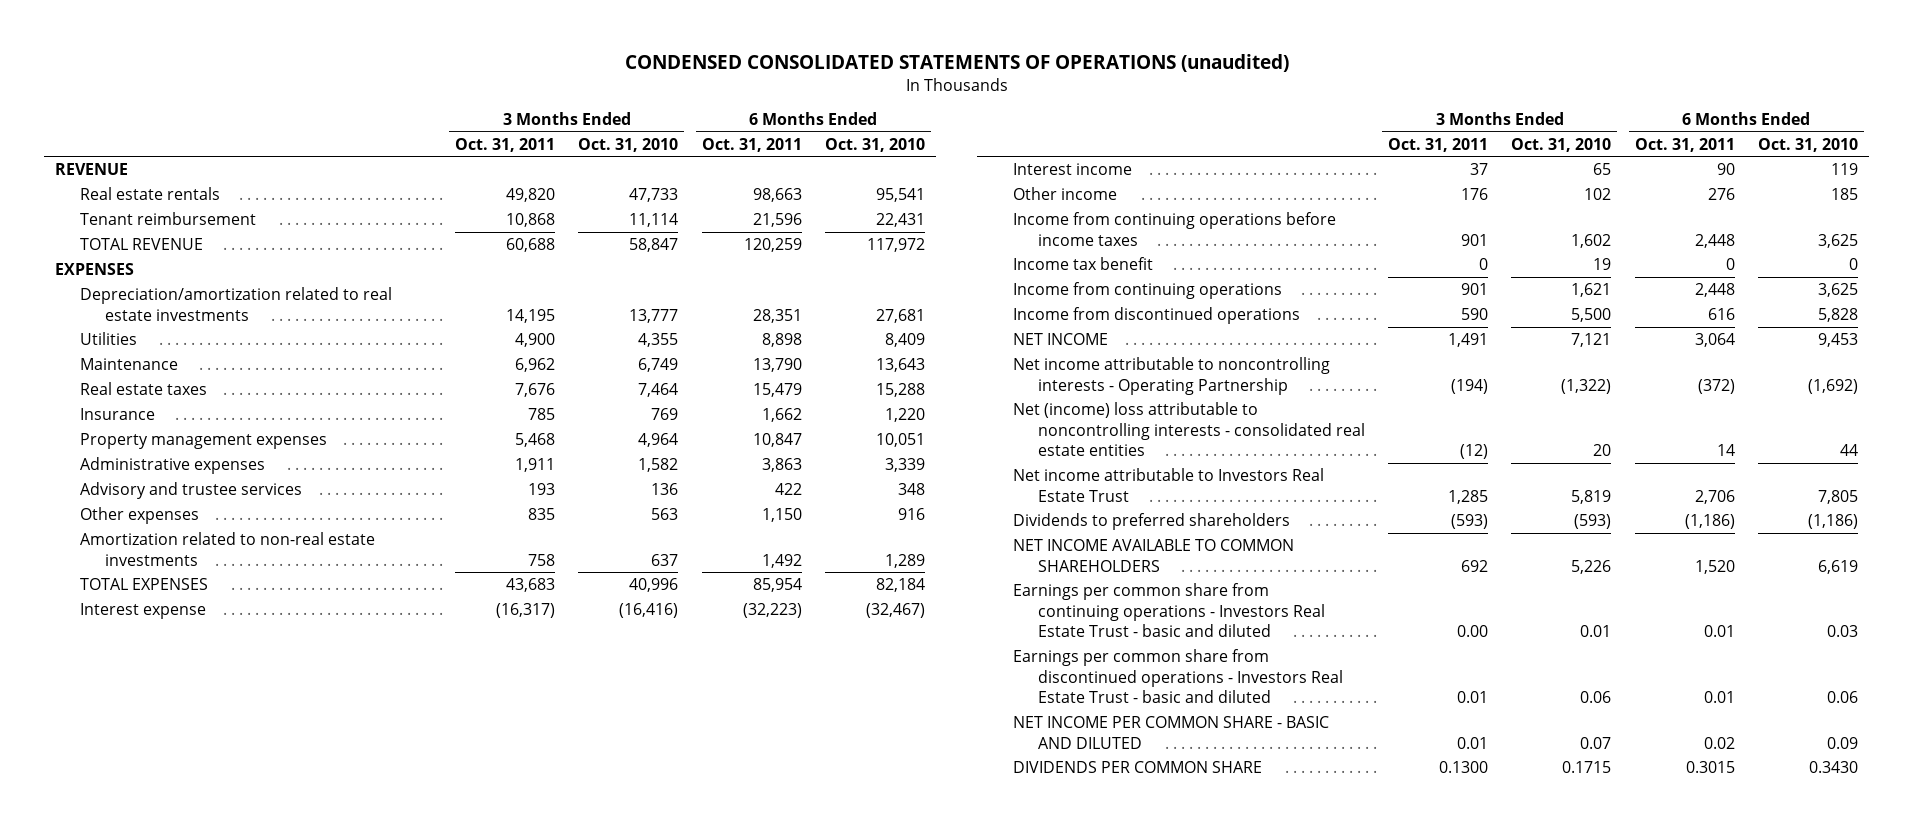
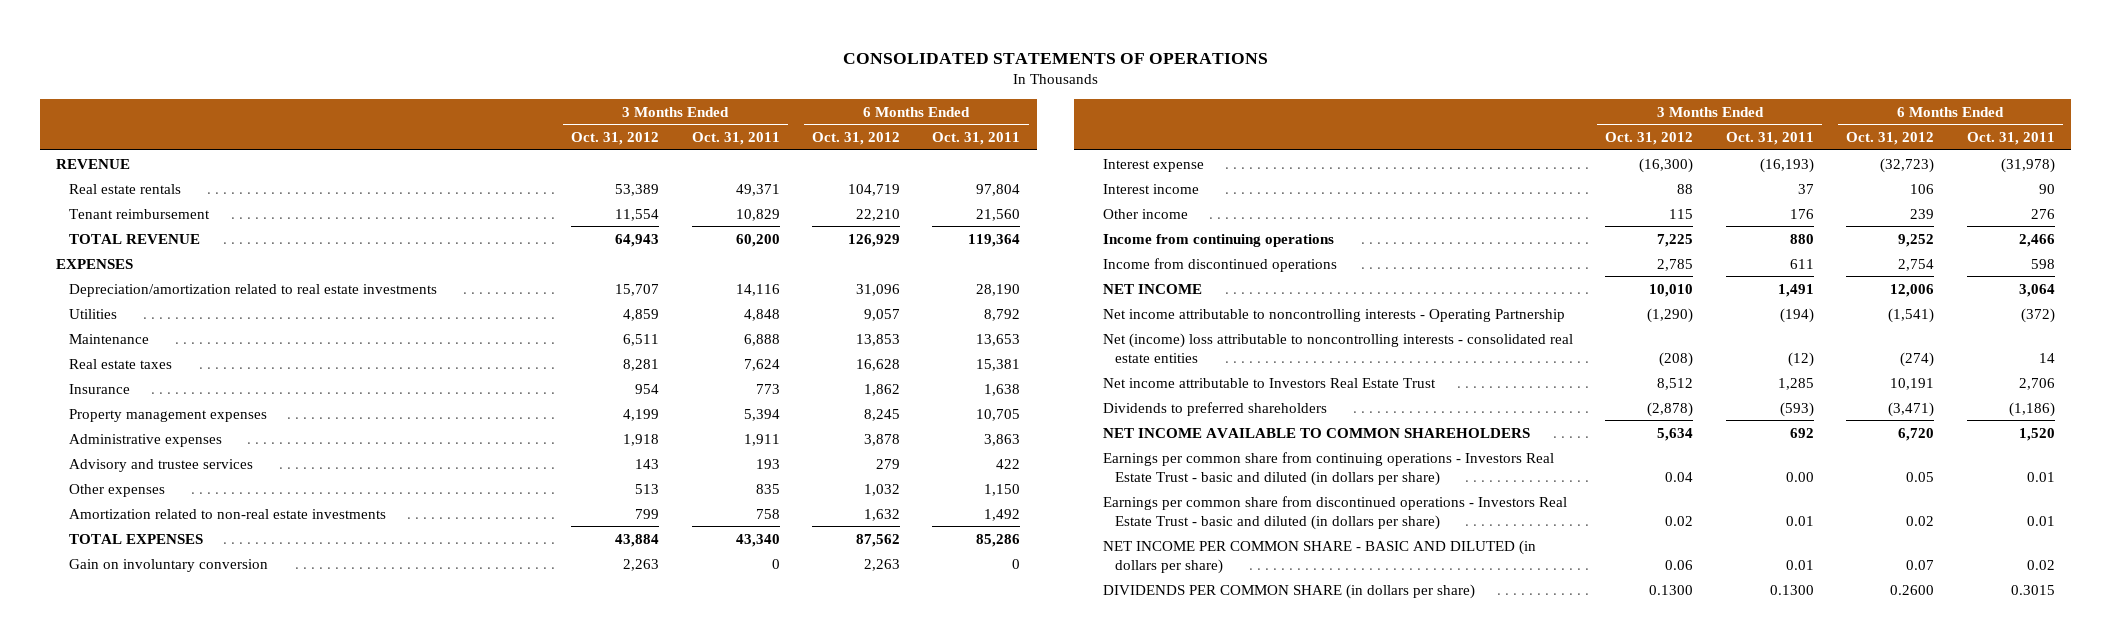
[624,53,1289,72] CONDENSED CONSOLIDATED STATEMENTS OF OPERATIONS (unaudited) -> [842,52,1268,64] CONSOLIDATED STATEMENTS OF OPERATIONS
[578,137,679,152] Oct. 31, 2010 -> none
[824,137,925,152] Oct. 31, 2010 -> none
none -> [571,132,660,146] Oct. 31, 2012
none -> [812,132,901,146] Oct. 31, 2012
[506,188,556,203] 49,820 -> [735,183,780,196] 49,371
[752,188,802,203] 98,663 -> [976,183,1021,196] 97,804
[506,213,556,228] 10,868 -> [735,208,780,221] 10,829
[752,213,802,228] 21,596 -> [976,208,1021,221] 21,560
[506,238,556,253] 60,688 -> [735,233,780,247] 60,200
[743,238,802,253] 120,259 -> [968,233,1021,247] 119,364
[506,308,556,323] 14,195 -> [735,283,780,296] 14,116
[752,308,802,323] 28,351 -> [976,283,1021,296] 28,190
[515,333,556,348] 4,900 -> [743,308,780,321] 4,848
[761,333,802,348] 8,898 -> [984,308,1021,321] 8,792
[515,358,556,373] 6,962 -> [743,333,780,346] 6,888
[752,358,802,373] 13,790 -> [976,333,1021,346] 13,653
[515,383,556,398] 7,676 -> [743,358,780,371] 7,624
[752,383,802,398] 15,479 -> [976,358,1021,371] 15,381
[528,408,556,421] 785 -> [755,383,780,394] 773
[761,408,802,423] 1,662 -> [984,383,1021,396] 1,638
[515,433,556,448] 5,468 -> [743,408,780,421] 5,394
[752,433,802,448] 10,847 -> [976,408,1021,421] 10,705
[506,578,556,593] 43,683 -> [735,533,780,547] 43,340
[752,578,802,593] 85,954 -> [976,533,1021,547] 85,286
none -> [68,558,268,572] Gain on involuntary conversion
[496,603,556,619] (16,317) -> [1759,157,1814,173] (16,193)
[742,603,802,619] (32,223) -> [2000,157,2055,173] (31,978)
[1013,212,1337,246] Income from continuing operations before income taxes -> none
[1013,257,1154,271] Income tax benefit -> none
[1461,283,1489,296] 901 -> [1789,233,1814,244] 880
[1694,283,1735,298] 2,448 -> [2018,233,2055,247] 2,466
[1461,308,1489,321] 590 -> [1789,258,1814,269] 611
[1707,308,1735,321] 616 -> [2030,258,2055,269] 598
[1013,583,1325,638] Earnings per common share from continuing operations - Investors Real Estate Trust - basic and diluted -> [1102,451,1554,486] Earnings per common share from continuing operations - Investors Real Estate Trust - basic and diluted (in dollars per share)
[1013,649,1343,704] Earnings per common share from discontinued operations - Investors Real Estate Trust - basic and diluted -> [1102,495,1567,530] Earnings per common share from discontinued operations - Investors Real Estate Trust - basic and diluted (in dollars per share)
[1013,716,1330,749] NET INCOME PER COMMON SHARE - BASIC AND DILUTED -> [1102,539,1536,574] NET INCOME PER COMMON SHARE - BASIC AND DILUTED (in dollars per share)
[1013,761,1263,774] DIVIDENDS PER COMMON SHARE -> [1102,583,1475,599] DIVIDENDS PER COMMON SHARE (in dollars per share)

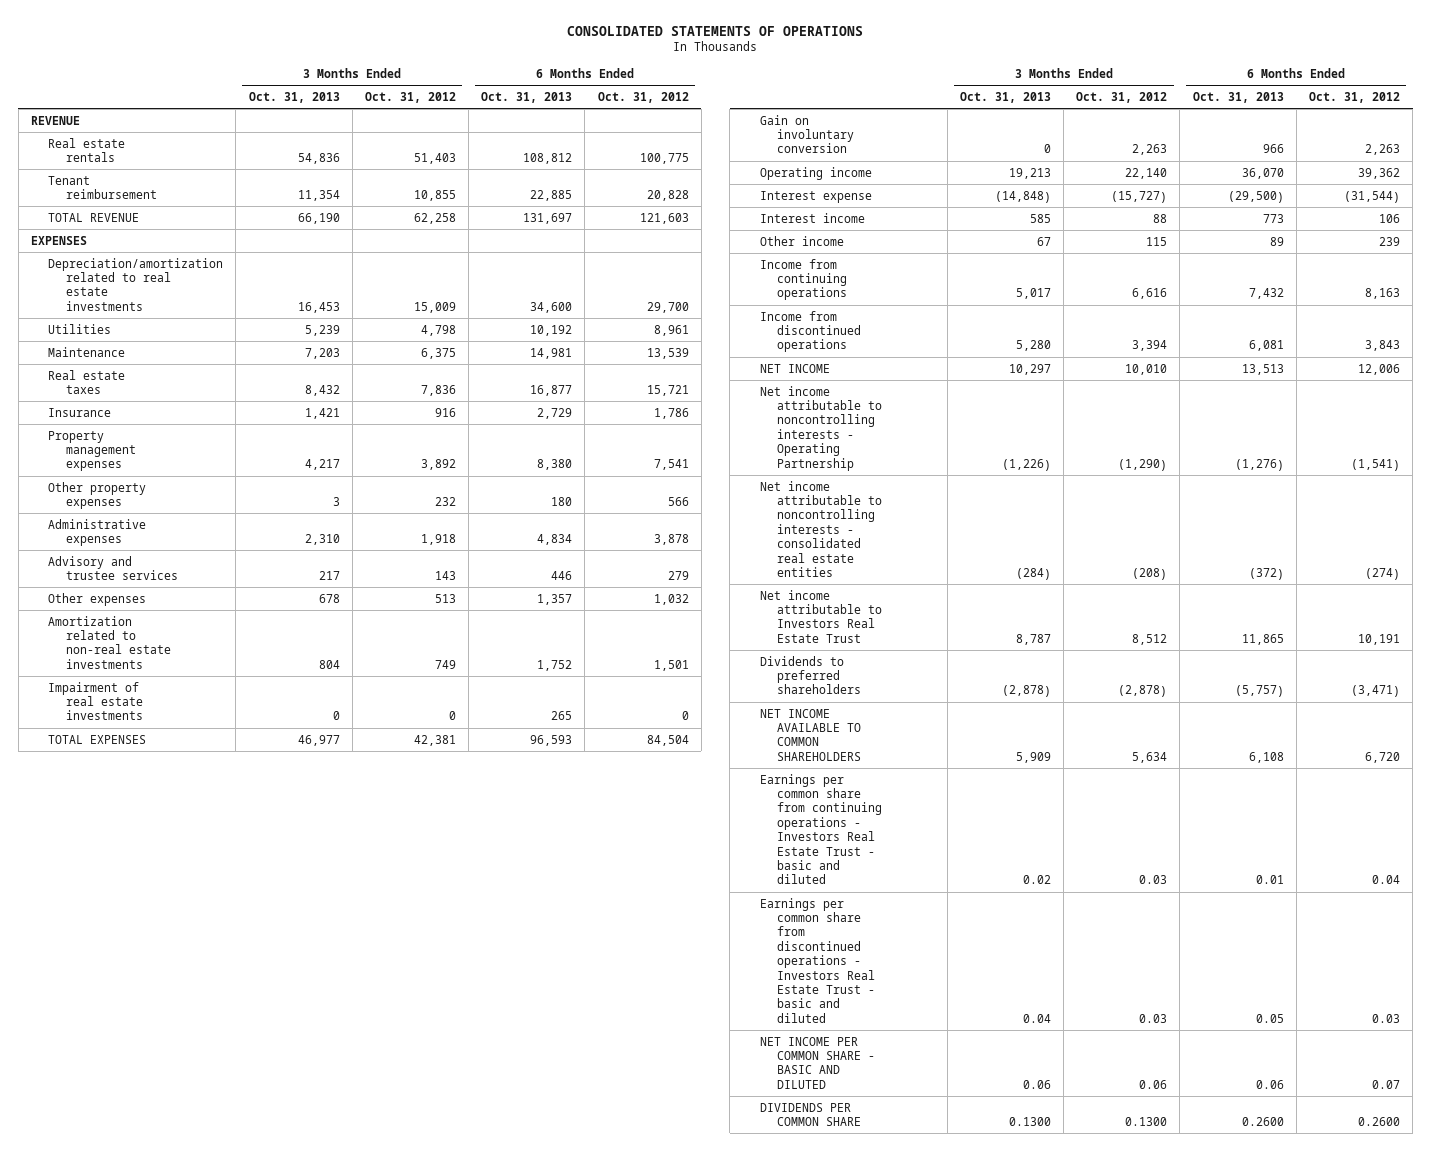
[691,132,780,146] Oct. 31, 2011 -> none
[932,132,1021,146] Oct. 31, 2011 -> none
none -> [248,92,340,104] Oct. 31, 2013
none -> [481,92,573,104] Oct. 31, 2013
[615,183,660,196] 53,389 -> [413,152,456,164] 51,403
[848,183,901,196] 104,719 -> [639,152,689,164] 100,775
[615,208,660,221] 11,554 -> [413,189,456,201] 10,855
[856,208,901,221] 22,210 -> [646,189,689,201] 20,828
[615,233,660,247] 64,943 -> [413,212,456,224] 62,258
[848,233,901,247] 126,929 -> [639,212,689,224] 121,603
[615,283,660,296] 15,707 -> [413,301,456,313] 15,009
[856,283,901,296] 31,096 -> [646,301,689,313] 29,700
[623,308,660,321] 4,859 -> [420,324,456,336] 4,798
[864,308,901,321] 9,057 -> [653,324,689,336] 8,961
[623,333,660,346] 6,511 -> [420,347,456,359] 6,375
[856,333,901,346] 13,853 -> [646,347,689,359] 13,539
[623,358,660,371] 8,281 -> [420,384,456,396] 7,836
[856,358,901,371] 16,628 -> [646,384,689,396] 15,721
[635,383,660,394] 954 -> [434,407,456,417] 916
[864,383,901,396] 1,862 -> [653,407,689,419] 1,786
[623,408,660,421] 4,199 -> [420,459,456,471] 3,892
[864,408,901,421] 8,245 -> [653,459,689,471] 7,541
none -> [48,481,147,509] Other property expenses
[635,508,660,519] 799 -> [434,659,456,669] 749
[864,508,901,521] 1,632 -> [653,659,689,671] 1,501
none -> [48,681,143,721] Impairment of real estate investments
[615,533,660,547] 43,884 -> [413,734,456,746] 42,381
[856,533,901,547] 87,562 -> [646,734,689,746] 84,504
none -> [759,166,872,180] Operating income
[1639,157,1694,173] (16,300) -> [1111,190,1168,203] (15,727)
[1880,157,1935,173] (32,723) -> [1343,190,1400,203] (31,544)
[1657,233,1694,247] 7,225 -> [1132,288,1168,300] 6,616
[1898,233,1935,247] 9,252 -> [1364,288,1400,300] 8,163
[1657,258,1694,271] 2,785 -> [1132,340,1168,352] 3,394
[1898,258,1935,271] 2,754 -> [1364,340,1400,352] 3,843
[1102,332,1573,363] Net (income) loss attributable to noncontrolling interests - consolidated real estate entities -> [759,480,883,577] Net income attributable to noncontrolling interests - consolidated real estate entities
[1102,451,1554,486] Earnings per common share from continuing operations - Investors Real Estate Trust - basic and diluted (in dollars per share) -> [759,773,883,885] Earnings per common share from continuing operations - Investors Real Estate Trust - basic and diluted
[1665,471,1694,482] 0.04 -> [1139,875,1168,885] 0.03
[1906,471,1935,482] 0.05 -> [1371,875,1400,885] 0.04
[1102,495,1567,530] Earnings per common share from discontinued operations - Investors Real Estate Trust - basic and diluted (in dollars per share) -> [759,897,876,1023] Earnings per common share from discontinued operations - Investors Real Estate Trust - basic and diluted
[1665,515,1694,526] 0.02 -> [1139,1013,1168,1023] 0.03
[1906,515,1935,526] 0.02 -> [1371,1013,1400,1023] 0.03
[1102,539,1536,574] NET INCOME PER COMMON SHARE - BASIC AND DILUTED (in dollars per share) -> [759,1036,876,1089] NET INCOME PER COMMON SHARE - BASIC AND DILUTED
[1102,583,1475,599] DIVIDENDS PER COMMON SHARE (in dollars per share) -> [759,1102,862,1126] DIVIDENDS PER COMMON SHARE

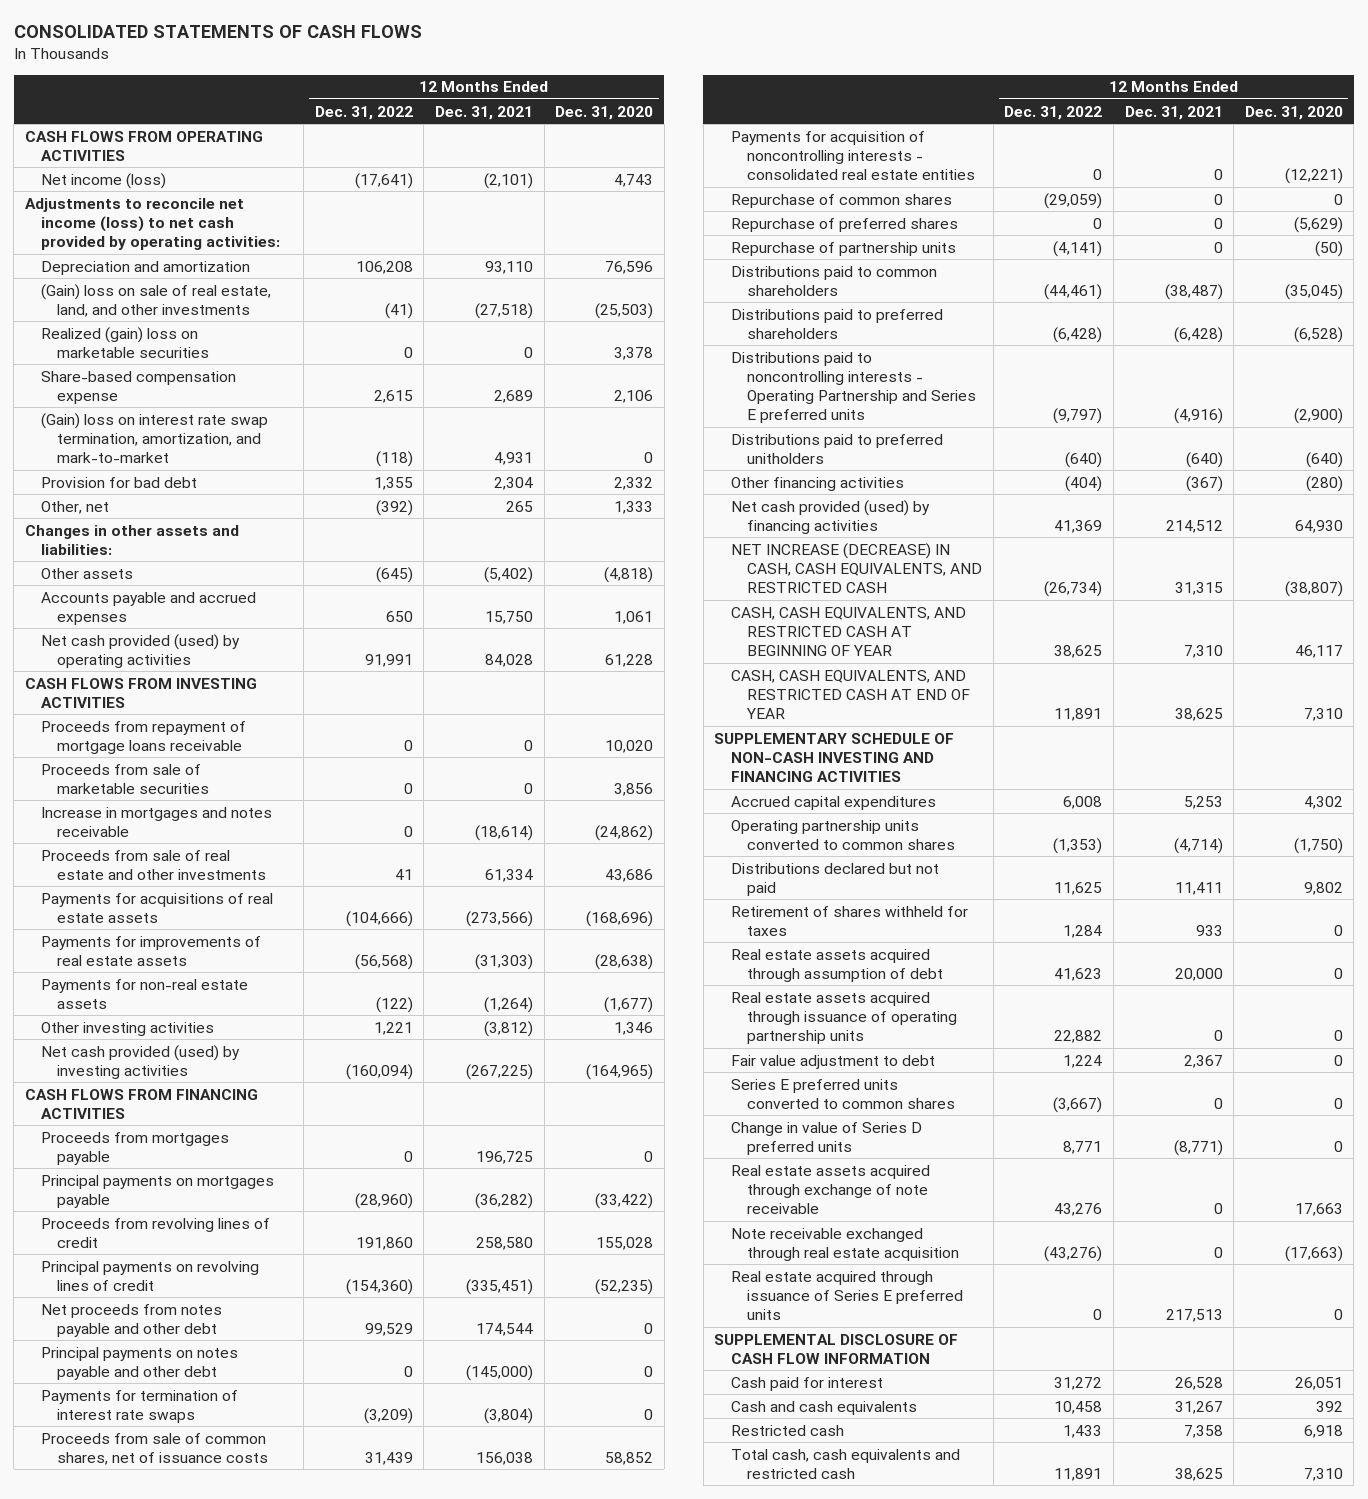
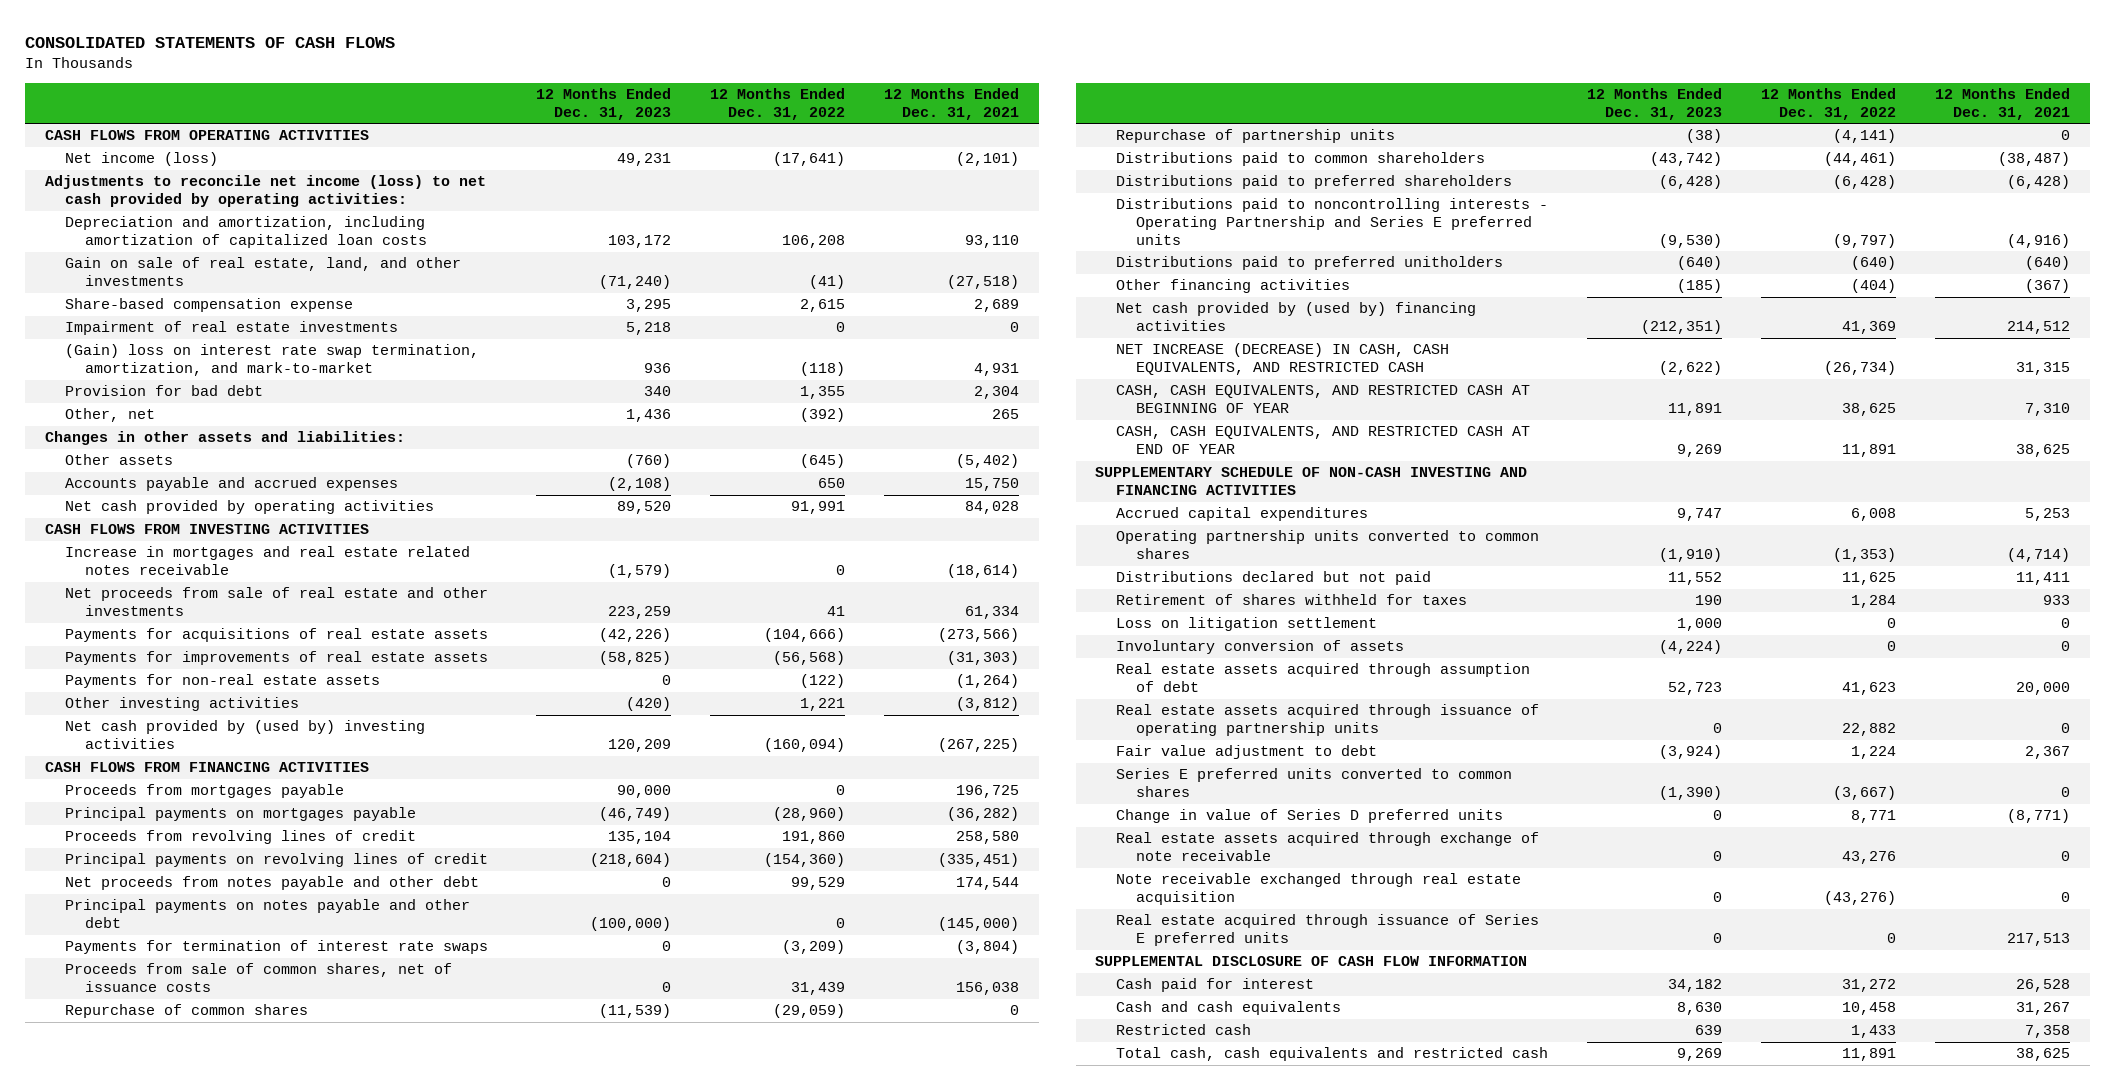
[555,105,654,120] Dec. 31, 2020 -> none
none -> [535,88,671,120] 12 Months Ended Dec. 31, 2023
[41,326,210,358] Realized (gain) loss on marketable securities -> none
[41,260,251,275] Depreciation and amortization -> [64,216,428,249] Depreciation and amortization, including amortization of capitalized loan costs
[41,283,272,317] (Gain) loss on sale of real estate, land, and other investments -> [64,257,461,287] Gain on sale of real estate, land, and other investments
none -> [64,321,398,336] Impairment of real estate investments
[41,633,241,668] Net cash provided (used) by operating activities -> [64,500,434,515] Net cash provided by operating activities
[41,720,247,754] Proceeds from repayment of mortgage loans receivable -> none
[41,763,210,794] Proceeds from sale of marketable securities -> none
[41,806,273,837] Increase in mortgages and notes receivable -> [64,546,470,576] Increase in mortgages and real estate related notes receivable
[41,849,267,880] Proceeds from sale of real estate and other investments -> [64,587,488,617] Net proceeds from sale of real estate and other investments
[41,1044,241,1079] Net cash provided (used) by investing activities -> [64,720,425,750] Net cash provided by (used by) investing activities
[730,130,976,180] Payments for acquisition of noncontrolling interests - consolidated real estate entities -> none
[730,217,958,232] Repurchase of preferred shares -> none
[730,499,930,534] Net cash provided (used) by financing activities -> [1115,302,1476,332] Net cash provided by (used by) financing activities
none -> [1115,617,1377,632] Loss on litigation settlement
none -> [1115,640,1404,655] Involuntary conversion of assets

